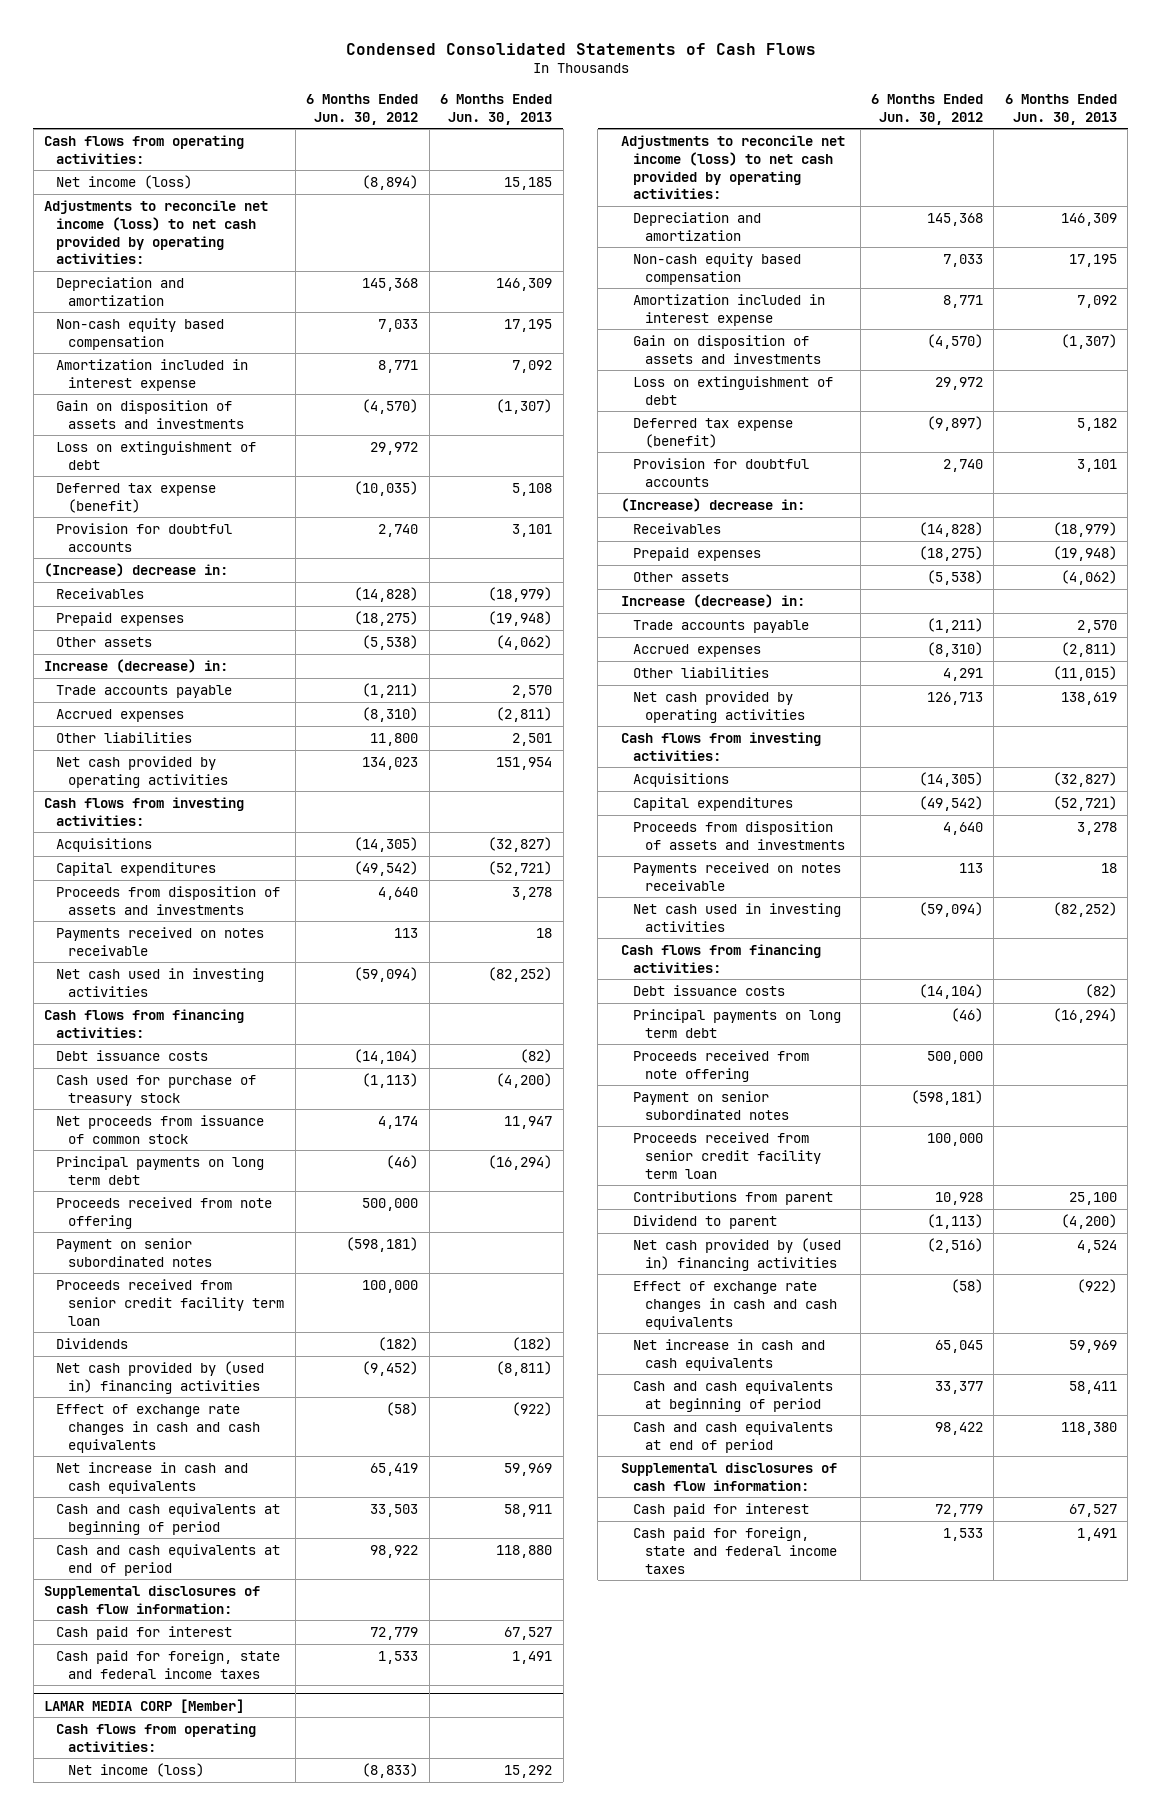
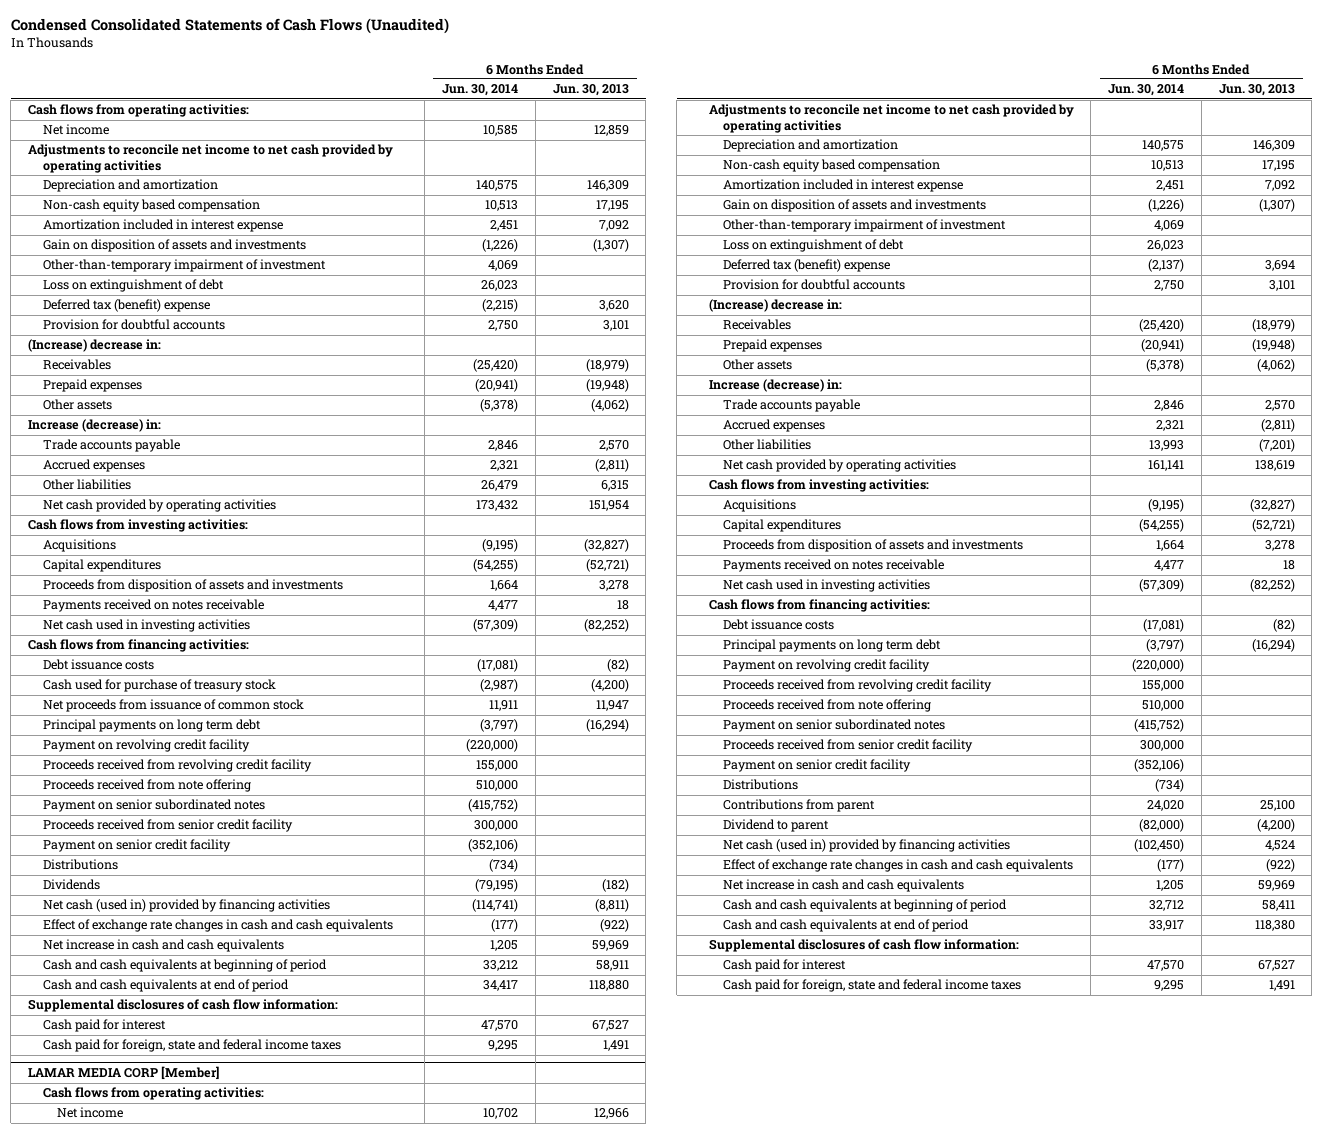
[345,42,816,55] Condensed Consolidated Statements of Cash Flows -> [10,17,449,34] Condensed Consolidated Statements of Cash Flows (Unaudited)
[306,93,419,125] 6 Months Ended Jun. 30, 2012 -> none
none -> [442,84,519,97] Jun. 30, 2014
[56,174,193,189] Net income (loss) -> [42,124,109,136] Net income
[504,176,553,190] 15,185 -> [593,125,629,137] 12,859
[44,199,269,265] Adjustments to reconcile net income (loss) to net cash provided by operating activities: -> [27,144,393,173] Adjustments to reconcile net income to net cash provided by operating activities
none -> [42,259,326,273] Other-than-temporary impairment of investment
[56,482,217,513] Deferred tax expense (benefit) -> [42,299,210,313] Deferred tax (benefit) expense
[512,482,553,496] 5,108 -> [598,300,629,312] 3,620
[512,732,553,746] 2,501 -> [600,480,629,492] 6,315
none -> [42,739,250,753] Payment on revolving credit facility
none -> [42,759,312,773] Proceeds received from revolving credit facility
[56,1278,285,1326] Proceeds received from senior credit facility term loan -> [42,819,293,833] Proceeds received from senior credit facility
none -> [42,839,231,853] Payment on senior credit facility
none -> [42,859,118,871] Distributions
[56,1360,265,1394] Net cash provided by (used in) financing activities -> [42,899,330,913] Net cash (used in) provided by financing activities
[68,1762,205,1777] Net income (loss) -> [57,1107,124,1119] Net income
[504,1764,553,1778] 15,292 -> [593,1108,629,1120] 12,966
[620,134,845,200] Adjustments to reconcile net income (loss) to net cash provided by operating activities: -> [708,104,1074,133] Adjustments to reconcile net income to net cash provided by operating activities
none -> [723,219,1007,233] Other-than-temporary impairment of investment
[633,417,794,448] Deferred tax expense (benefit) -> [723,259,891,273] Deferred tax (benefit) expense
[1076,417,1117,431] 5,182 -> [1264,260,1295,272] 3,694
[1052,665,1117,681] (11,015) -> [1258,439,1295,453] (7,201)
none -> [723,659,931,673] Payment on revolving credit facility
none -> [723,679,993,693] Proceeds received from revolving credit facility
[633,1131,822,1179] Proceeds received from senior credit facility term loan -> [723,739,974,753] Proceeds received from senior credit facility
none -> [723,759,912,773] Payment on senior credit facility
none -> [723,779,799,791] Distributions
[633,1237,842,1271] Net cash provided by (used in) financing activities -> [723,839,1011,853] Net cash (used in) provided by financing activities

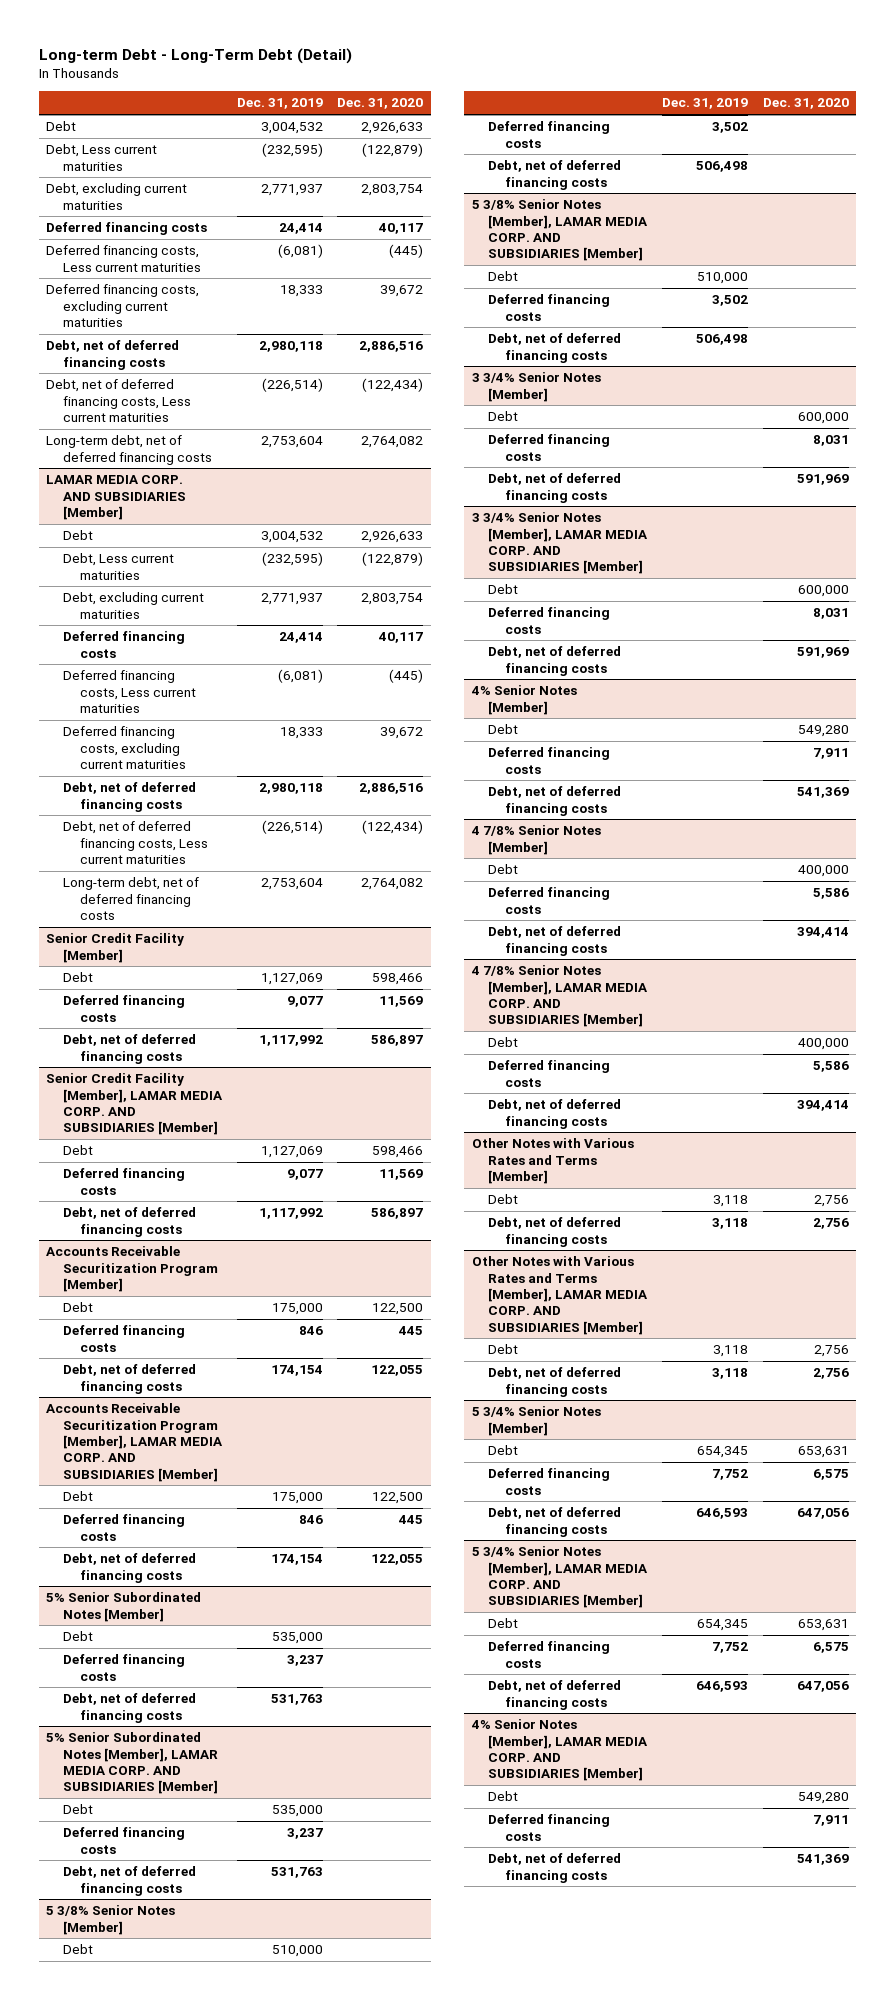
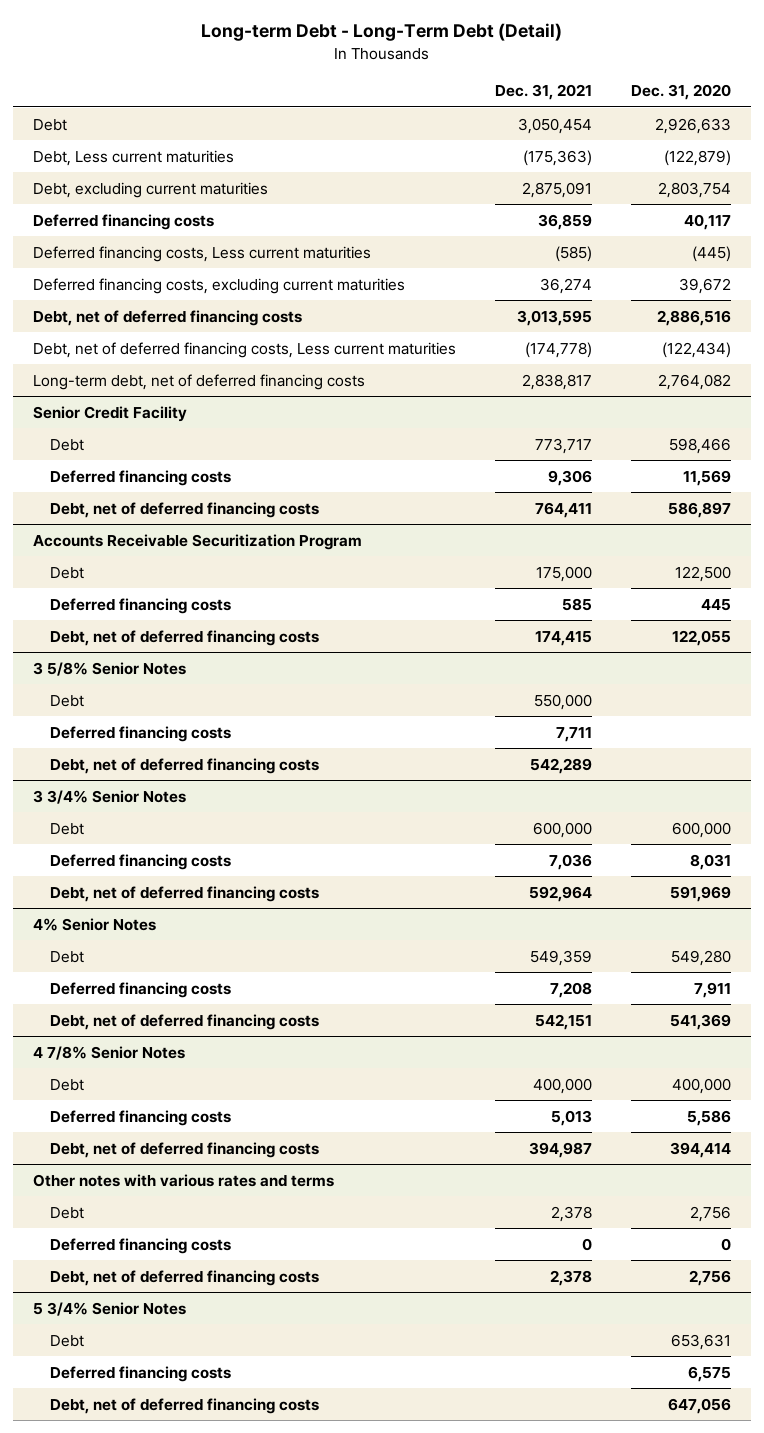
[236,98,323,110] Dec. 31, 2019 -> none
none -> [495,83,593,100] Dec. 31, 2021
[46,475,186,520] LAMAR MEDIA CORP. AND SUBSIDIARIES [Member] -> none
[62,530,93,541] Debt -> none
[62,553,174,580] Debt, Less current maturities -> none
[62,592,204,619] Debt, excluding current maturities -> none
[62,631,185,658] Deferred financing costs -> none
[62,670,196,713] Deferred financing costs, Less current maturities -> none
[62,726,186,769] Deferred financing costs, excluding current maturities -> none
[62,782,196,812] Debt, net of deferred financing costs -> none
[62,821,208,864] Debt, net of deferred financing costs, Less current maturities -> none
[62,877,199,920] Long-term debt, net of deferred financing costs -> none
[62,972,93,983] Debt -> none
[62,995,185,1022] Deferred financing costs -> none
[62,1034,196,1064] Debt, net of deferred financing costs -> none
[46,1073,223,1136] Senior Credit Facility [Member], LAMAR MEDIA CORP. AND SUBSIDIARIES [Member] -> none
[46,933,185,963] Senior Credit Facility [Member] -> [32,405,187,422] Senior Credit Facility
[62,1302,93,1313] Debt -> none
[62,1325,185,1352] Deferred financing costs -> none
[62,1364,196,1394] Debt, net of deferred financing costs -> none
[46,1403,223,1482] Accounts Receivable Securitization Program [Member], LAMAR MEDIA CORP. AND SUBSIDIARIES [Member] -> none
[46,1246,218,1292] Accounts Receivable Securitization Program [Member] -> [32,533,362,550] Accounts Receivable Securitization Program
[46,1592,202,1622] 5% Senior Subordinated Notes [Member] -> none
[62,1631,93,1642] Debt -> none
[62,1654,185,1681] Deferred financing costs -> none
[62,1693,196,1723] Debt, net of deferred financing costs -> none
[46,1732,218,1795] 5% Senior Subordinated Notes [Member], LAMAR MEDIA CORP. AND SUBSIDIARIES [Member] -> none
[62,1804,93,1815] Debt -> none
[62,1827,185,1854] Deferred financing costs -> none
[62,1866,196,1896] Debt, net of deferred financing costs -> none
[62,1944,93,1955] Debt -> none
[488,121,611,148] Deferred financing costs -> none
[488,160,622,190] Debt, net of deferred financing costs -> none
[471,199,649,262] 5 3/8% Senior Notes [Member], LAMAR MEDIA CORP. AND SUBSIDIARIES [Member] -> none
[46,1905,176,1935] 5 3/8% Senior Notes [Member] -> [32,661,186,676] 3 5/8% Senior Notes
[488,411,519,422] Debt -> none
[488,434,611,461] Deferred financing costs -> none
[488,473,622,503] Debt, net of deferred financing costs -> none
[471,512,649,575] 3 3/4% Senior Notes [Member], LAMAR MEDIA CORP. AND SUBSIDIARIES [Member] -> none
[471,372,601,402] 3 3/4% Senior Notes [Member] -> [32,789,186,804] 3 3/4% Senior Notes
[470,685,577,715] 4% Senior Notes [Member] -> [32,917,156,931] 4% Senior Notes
[488,864,519,875] Debt -> none
[488,887,611,914] Deferred financing costs -> none
[488,926,622,956] Debt, net of deferred financing costs -> none
[470,965,649,1028] 4 7/8% Senior Notes [Member], LAMAR MEDIA CORP. AND SUBSIDIARIES [Member] -> none
[470,825,601,855] 4 7/8% Senior Notes [Member] -> [32,1045,185,1060] 4 7/8% Senior Notes
[488,1194,519,1205] Debt -> none
[488,1217,622,1247] Debt, net of deferred financing costs -> none
[471,1256,649,1335] Other Notes with Various Rates and Terms [Member], LAMAR MEDIA CORP. AND SUBSIDIARIES [Member] -> none
[471,1138,634,1184] Other Notes with Various Rates and Terms [Member] -> [32,1173,334,1187] Other notes with various rates and terms
none -> [49,1237,231,1254] Deferred financing costs
[488,1445,519,1456] Debt -> none
[488,1468,611,1495] Deferred financing costs -> none
[488,1507,622,1537] Debt, net of deferred financing costs -> none
[471,1546,649,1609] 5 3/4% Senior Notes [Member], LAMAR MEDIA CORP. AND SUBSIDIARIES [Member] -> none
[471,1406,601,1436] 5 3/4% Senior Notes [Member] -> [32,1301,186,1316] 5 3/4% Senior Notes
[470,1719,649,1782] 4% Senior Notes [Member], LAMAR MEDIA CORP. AND SUBSIDIARIES [Member] -> none
[488,1791,519,1802] Debt -> none
[488,1814,611,1841] Deferred financing costs -> none
[488,1853,622,1883] Debt, net of deferred financing costs -> none

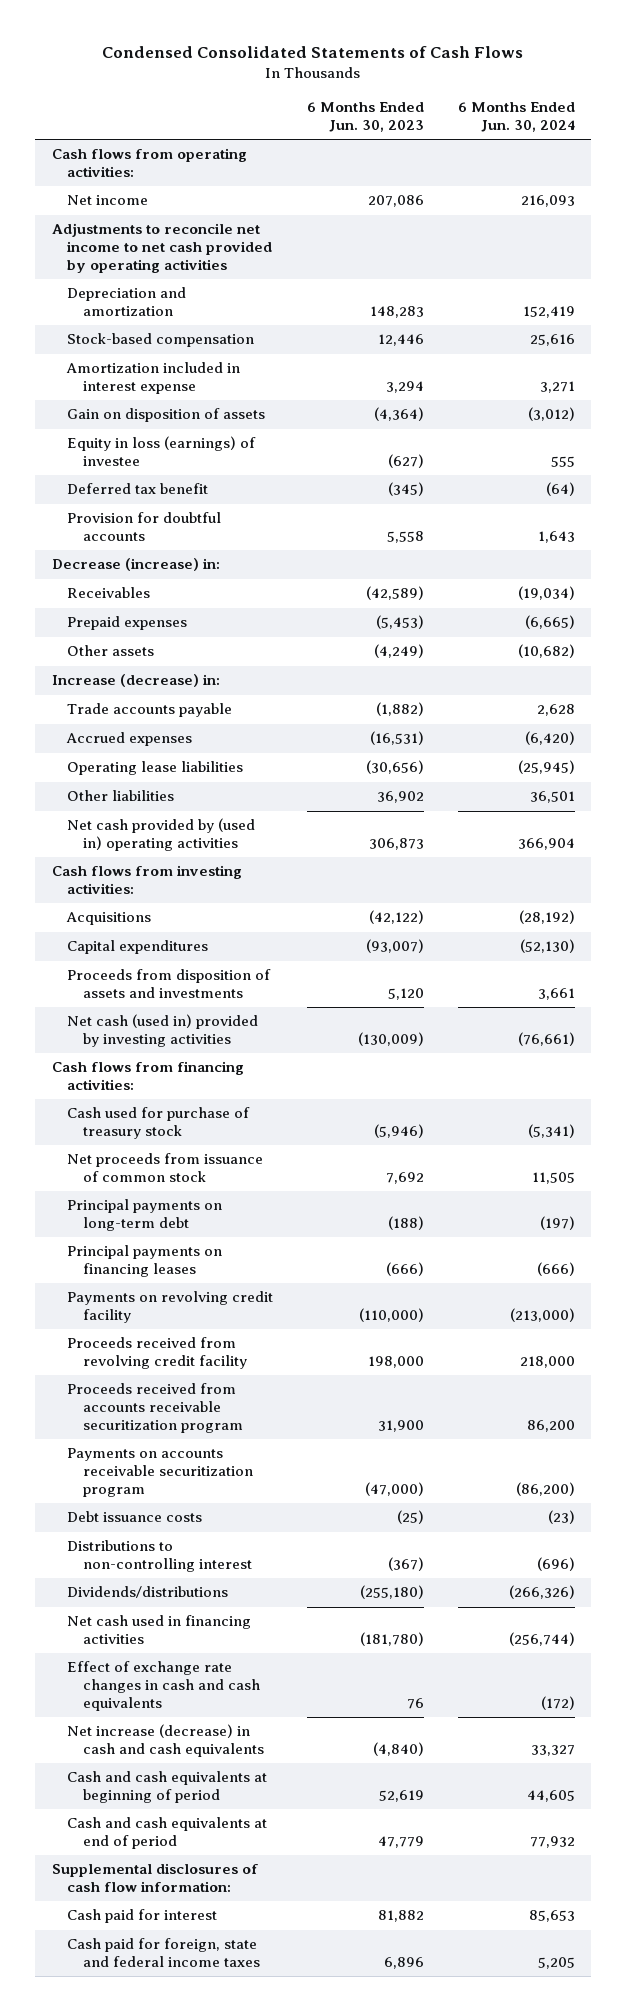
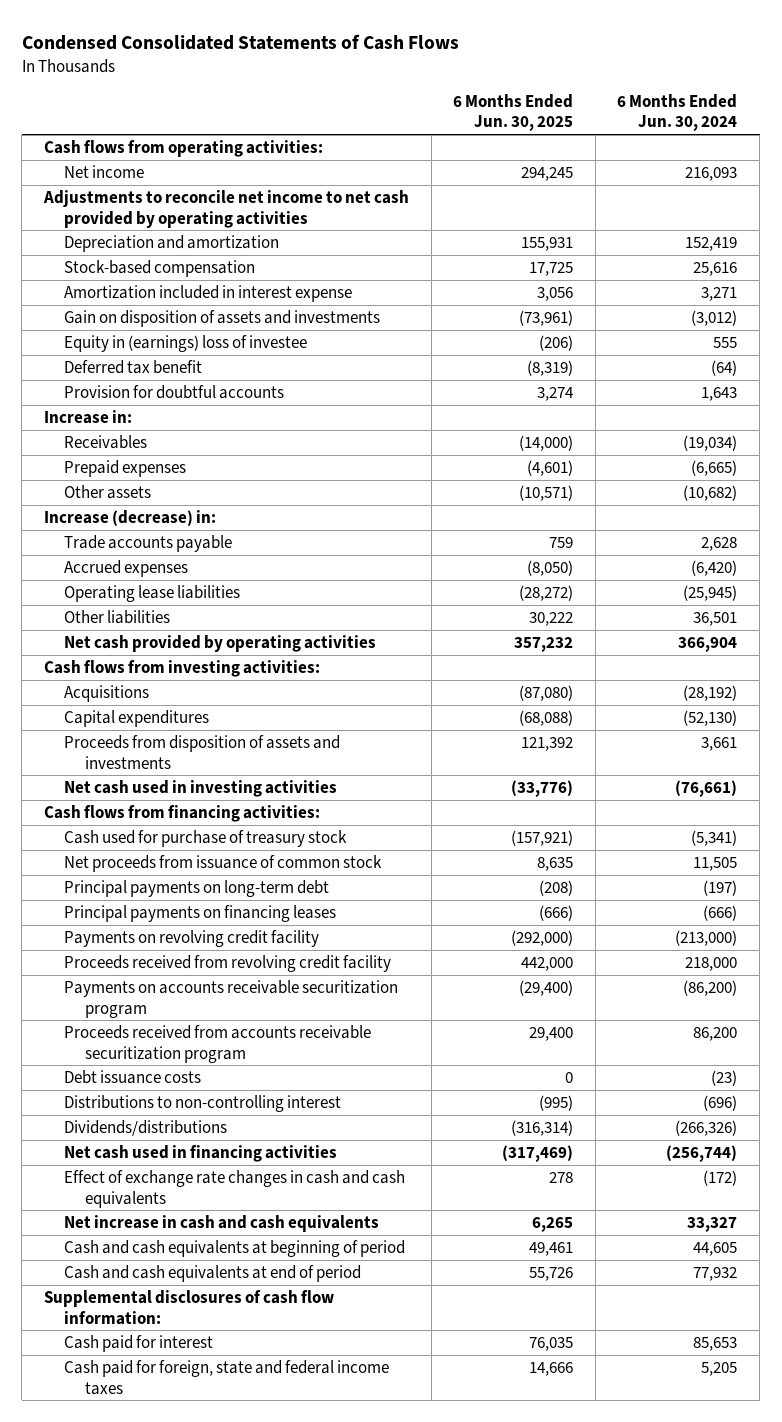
[306,102,424,132] 6 Months Ended Jun. 30, 2023 -> none
none -> [453,93,574,132] 6 Months Ended Jun. 30, 2025
[67,408,266,423] Gain on disposition of assets -> [64,310,381,328] Gain on disposition of assets and investments
[67,436,257,467] Equity in loss (earnings) of investee -> [64,335,308,353] Equity in (earnings) loss of investee
[51,558,220,572] Decrease (increase) in: -> [44,410,133,425] Increase in:
[67,818,256,852] Net cash provided by (used in) operating activities -> [64,635,377,653] Net cash provided by operating activities
[67,1014,259,1048] Net cash (used in) provided by investing activities -> [64,780,338,798] Net cash used in investing activities
[67,1383,243,1433] Proceeds received from accounts receivable securitization program -> [64,1025,372,1063] Proceeds received from accounts receivable securitization program
[67,1724,264,1758] Net increase (decrease) in cash and cash equivalents -> [64,1215,380,1233] Net increase in cash and cash equivalents

